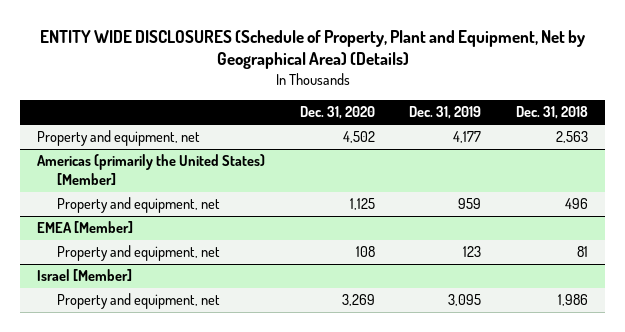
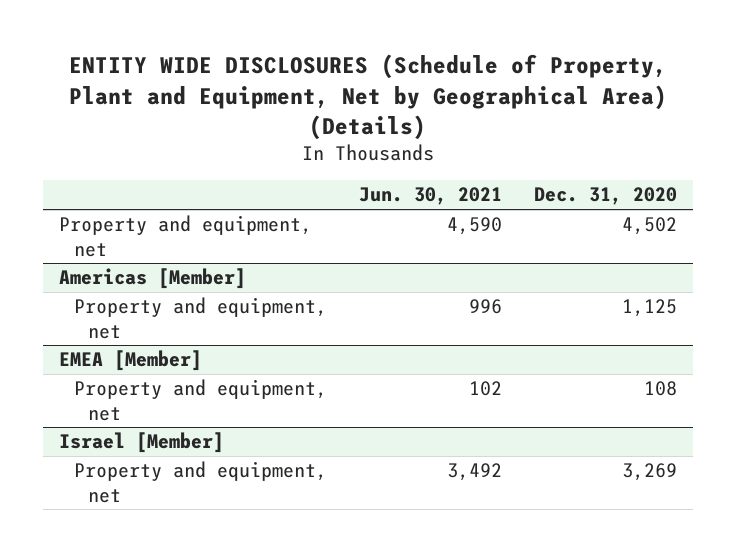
[409,106,482,120] Dec. 31, 2019 -> none
[515,106,588,120] Dec. 31, 2018 -> none
none -> [358,187,502,206] Jun. 30, 2021
[37,154,266,185] Americas (primarily the United States) [Member] -> [59,268,247,290] Americas [Member]

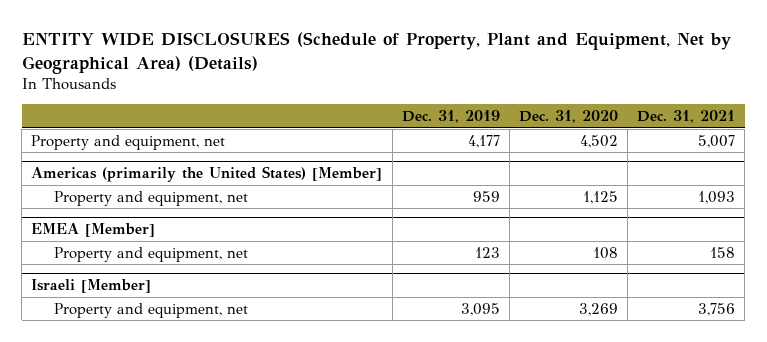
[358,187,502,206] Jun. 30, 2021 -> none
none -> [401,110,500,124] Dec. 31, 2019
none -> [637,110,736,124] Dec. 31, 2021
[59,268,247,290] Americas [Member] -> [31,166,383,183] Americas (primarily the United States) [Member]
[59,432,225,454] Israel [Member] -> [31,279,152,294] Israeli [Member]

